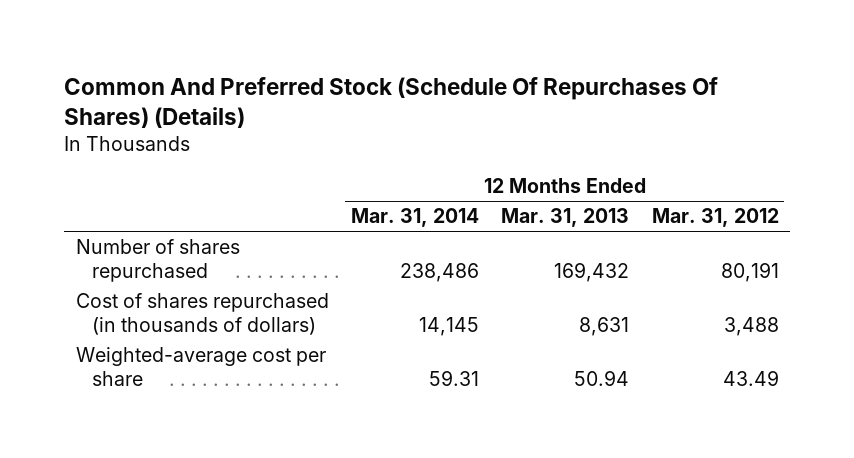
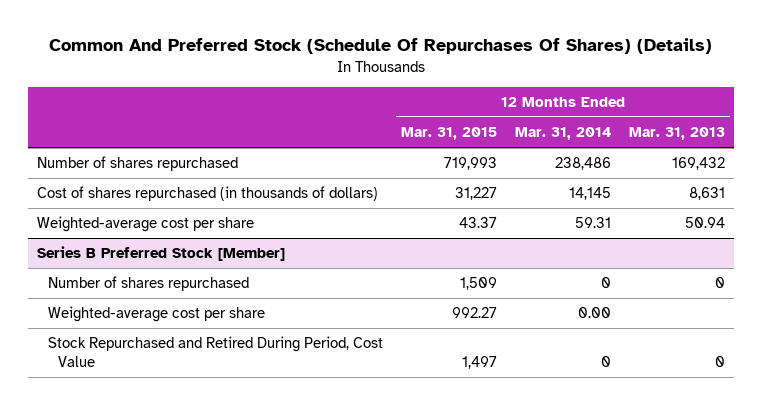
[651,208,779,228] Mar. 31, 2012 -> none
none -> [400,127,497,141] Mar. 31, 2015
none -> [36,246,285,262] Series B Preferred Stock [Member]
none -> [47,276,249,292] Number of shares repurchased
none -> [47,306,265,323] Weighted-average cost per share
none -> [47,336,383,368] Stock Repurchased and Retired During Period, Cost Value

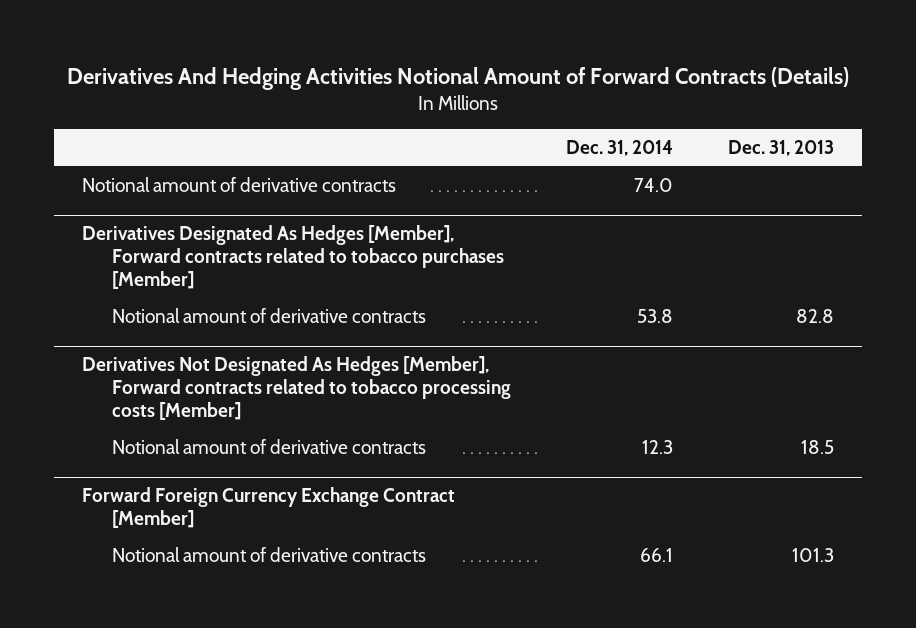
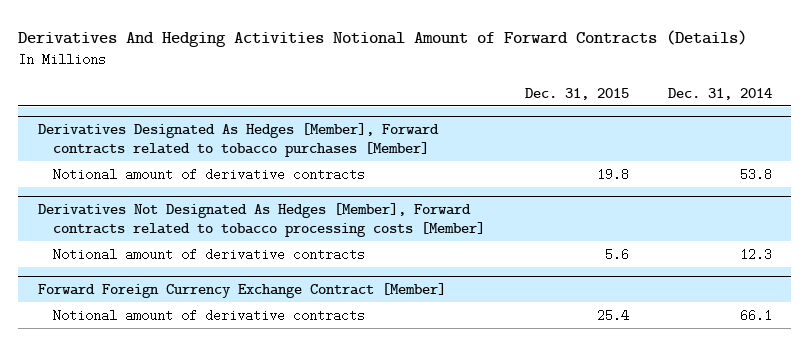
[727,139,834,156] Dec. 31, 2013 -> none
none -> [524,87,629,100] Dec. 31, 2015
[81,177,396,193] Notional amount of derivative contracts -> none

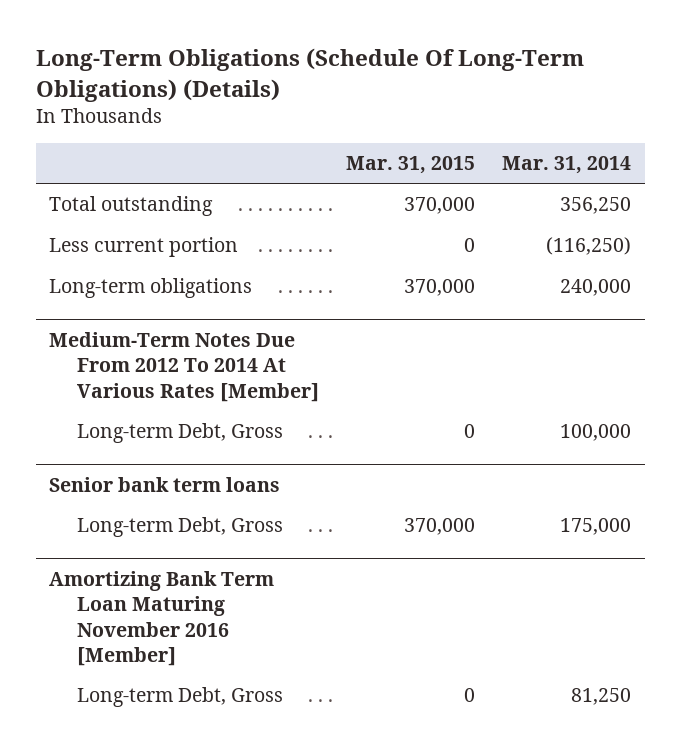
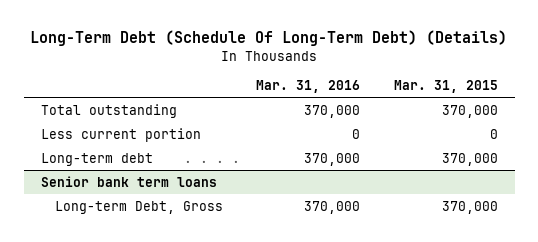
[35,48,584,102] Long-Term Obligations (Schedule Of Long-Term Obligations) (Details) -> [30,30,508,47] Long-Term Debt (Schedule Of Long-Term Debt) (Details)
[502,155,632,174] Mar. 31, 2014 -> none
none -> [256,79,361,93] Mar. 31, 2016
[49,331,320,402] Medium-Term Notes Due From 2012 To 2014 At Various Rates [Member] -> none
[77,423,284,444] Long-term Debt, Gross -> none
[49,278,253,299] Long-term obligations -> [40,152,153,166] Long-term debt
[49,570,275,666] Amortizing Bank Term Loan Maturing November 2016 [Member] -> none
[77,687,284,708] Long-term Debt, Gross -> none

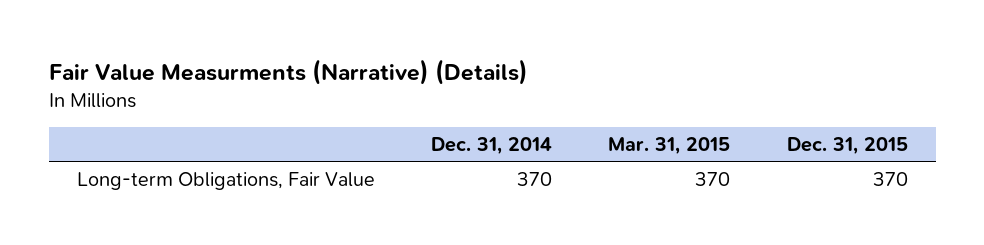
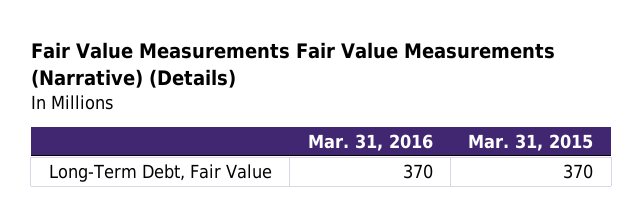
[48,58,528,85] Fair Value Measurments (Narrative) (Details) -> [30,42,555,89] Fair Value Measurements Fair Value Measurements (Narrative) (Details)
[431,137,553,156] Dec. 31, 2014 -> none
[786,137,908,156] Dec. 31, 2015 -> none
none -> [307,133,433,151] Mar. 31, 2016
[76,171,375,190] Long-term Obligations, Fair Value -> [48,164,272,183] Long-Term Debt, Fair Value

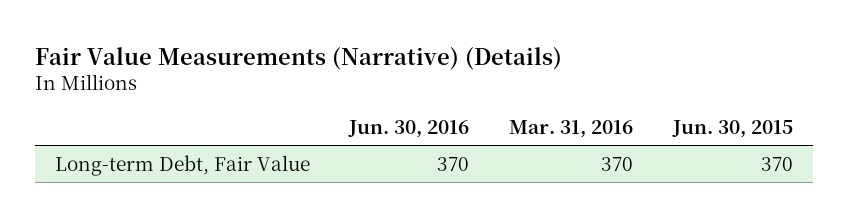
[30,42,555,89] Fair Value Measurements Fair Value Measurements (Narrative) (Details) -> [34,46,562,70] Fair Value Measurements (Narrative) (Details)
[468,133,594,151] Mar. 31, 2015 -> none
none -> [348,120,470,139] Jun. 30, 2016
none -> [671,120,793,139] Jun. 30, 2015
[48,164,272,183] Long-Term Debt, Fair Value -> [54,154,310,176] Long-term Debt, Fair Value

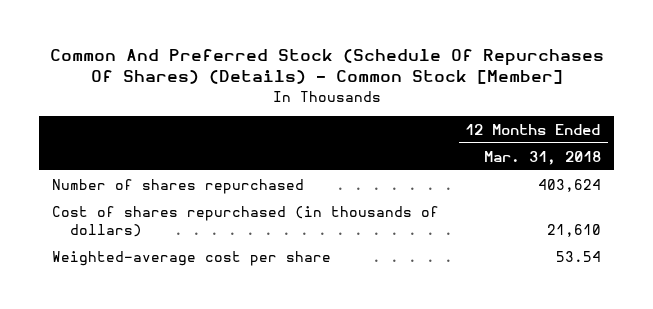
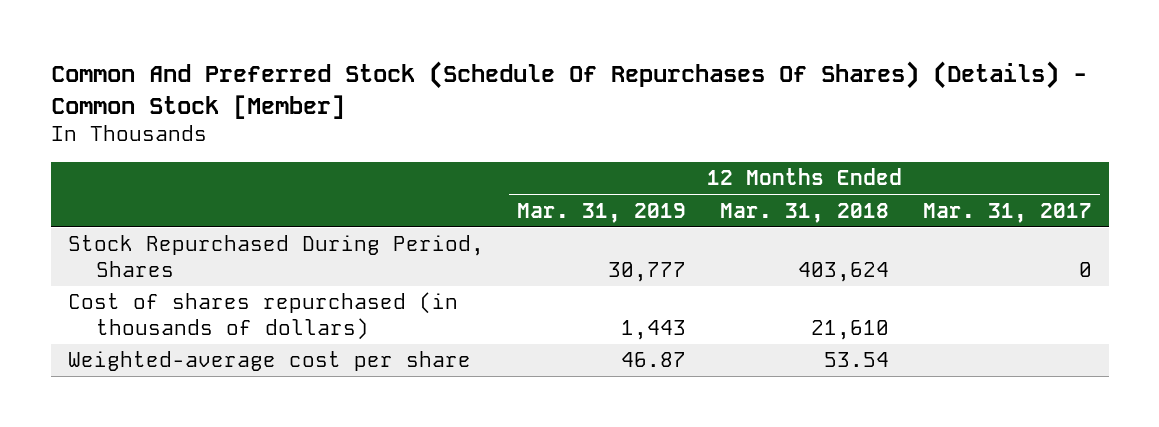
none -> [517,202,687,223] Mar. 31, 2019
none -> [922,202,1092,223] Mar. 31, 2017
[52,178,305,194] Number of shares repurchased -> [67,235,484,277] Stock Repurchased During Period, Shares

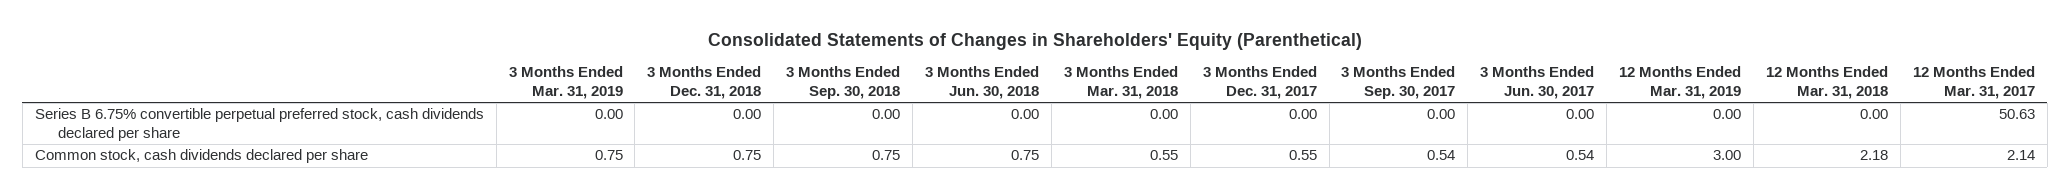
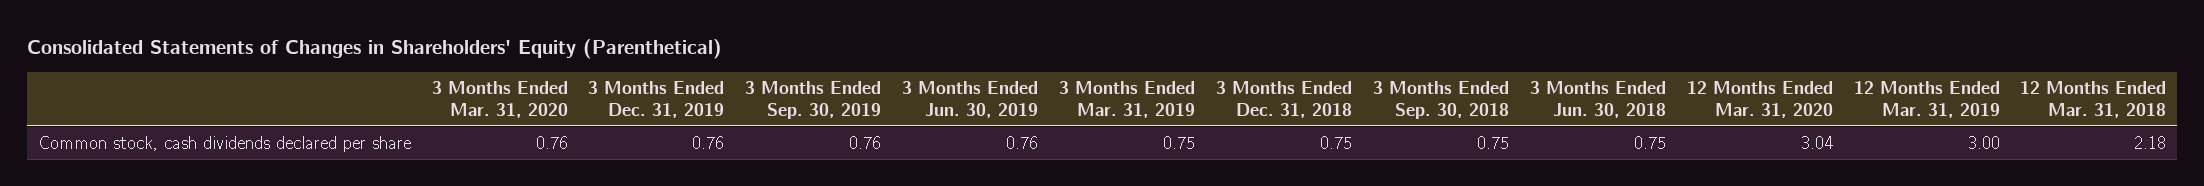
[1063,66,1178,99] 3 Months Ended Mar. 31, 2018 -> none
[1202,66,1317,99] 3 Months Ended Dec. 31, 2017 -> none
[1341,66,1456,99] 3 Months Ended Sep. 30, 2017 -> none
[1480,66,1595,99] 3 Months Ended Jun. 30, 2017 -> none
[1912,66,2035,99] 12 Months Ended Mar. 31, 2017 -> none
none -> [431,81,568,118] 3 Months Ended Mar. 31, 2020
none -> [588,81,725,118] 3 Months Ended Dec. 31, 2019
none -> [745,81,882,119] 3 Months Ended Sep. 30, 2019
none -> [902,81,1039,118] 3 Months Ended Jun. 30, 2019
none -> [1686,81,1833,118] 12 Months Ended Mar. 31, 2020
[34,108,484,142] Series B 6.75% convertible perpetual preferred stock, cash dividends declared per share -> none

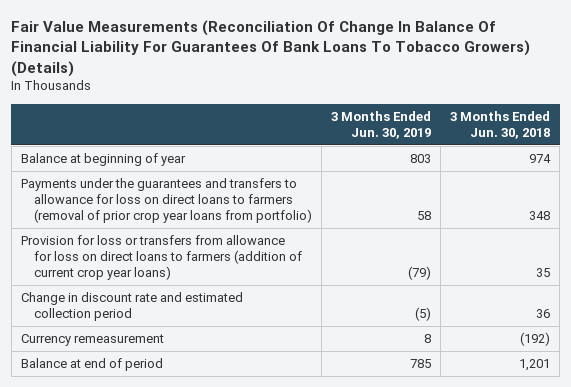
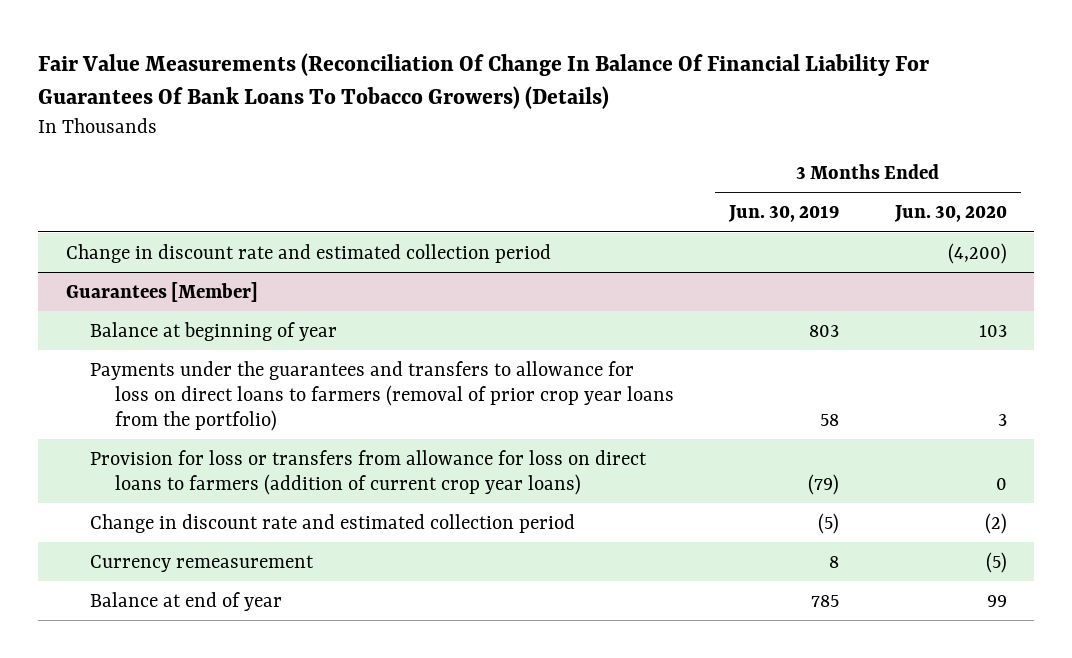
[450,110,551,139] 3 Months Ended Jun. 30, 2018 -> none
none -> [893,205,1007,223] Jun. 30, 2020
none -> [65,243,551,263] Change in discount rate and estimated collection period
none -> [65,281,258,302] Guarantees [Member]
[20,178,313,224] Payments under the guarantees and transfers to allowance for loss on direct loans to farmers (removal of prior crop year loans from portfolio) -> [90,360,674,431] Payments under the guarantees and transfers to allowance for loss on direct loans to farmers (removal of prior crop year loans from the portfolio)
[20,358,163,372] Balance at end of period -> [90,591,283,611] Balance at end of year

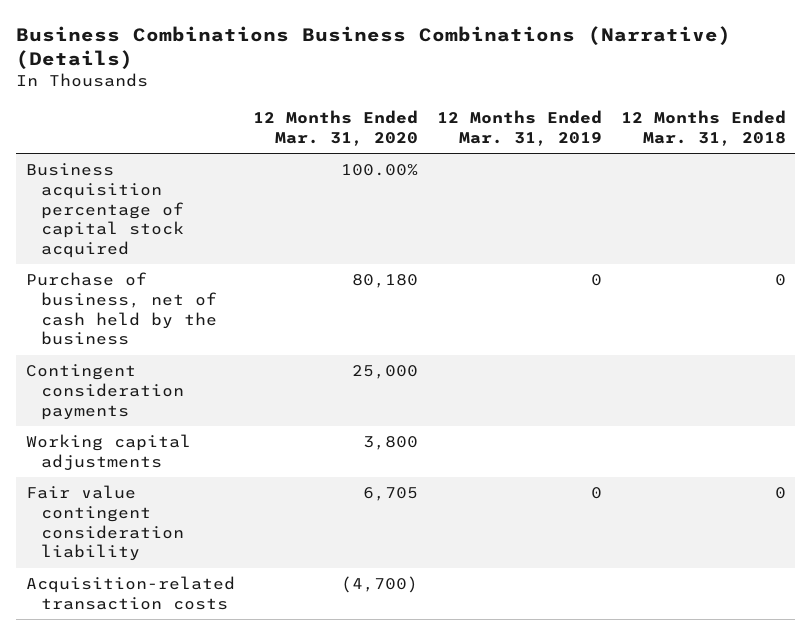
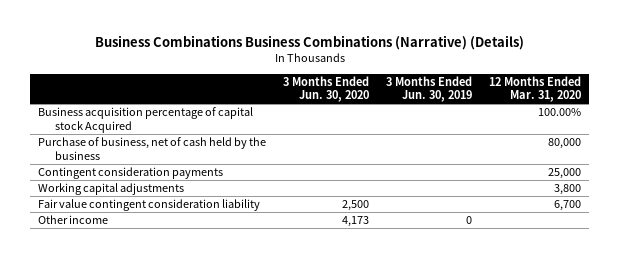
[437,110,603,146] 12 Months Ended Mar. 31, 2019 -> none
[620,110,786,146] 12 Months Ended Mar. 31, 2018 -> none
none -> [283,75,370,103] 3 Months Ended Jun. 30, 2020
none -> [386,75,473,103] 3 Months Ended Jun. 30, 2019
[25,163,184,258] Business acquisition percentage of capital stock acquired -> [38,107,254,133] Business acquisition percentage of capital stock Acquired
[352,274,419,289] 80,180 -> [547,138,581,150] 80,000
[25,576,235,610] Acquisition-related transaction costs -> none
[363,487,419,502] 6,705 -> [553,200,581,212] 6,700
none -> [38,215,109,225] Other income

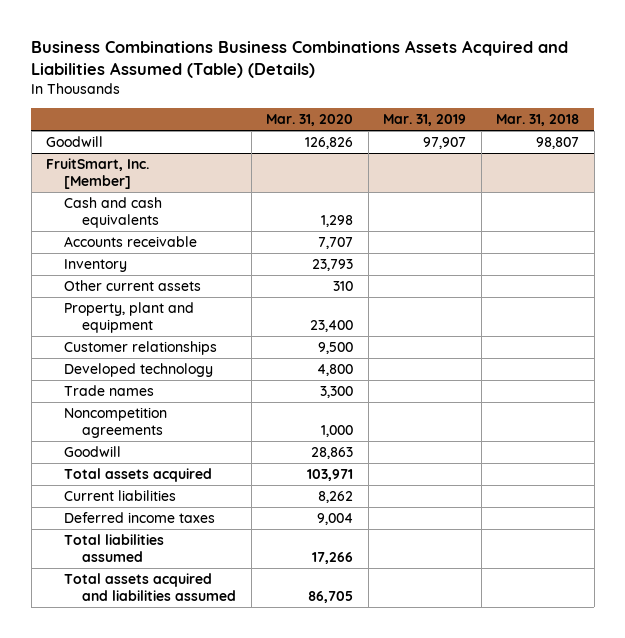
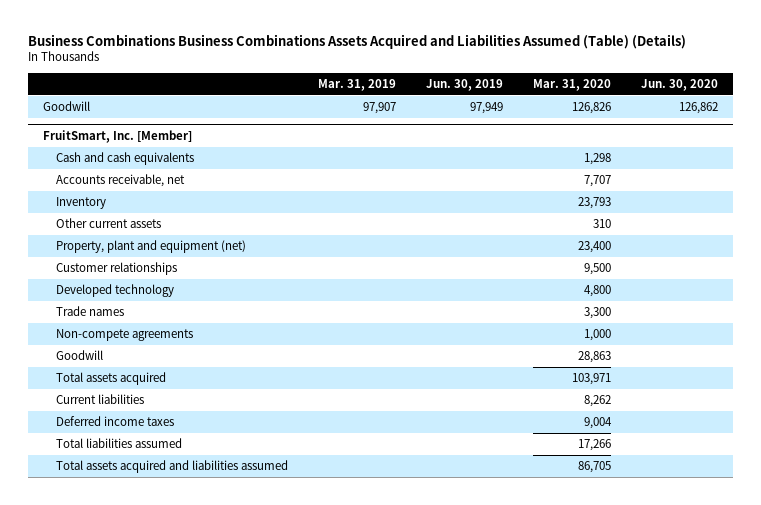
[496,114,580,127] Mar. 31, 2018 -> none
none -> [426,78,504,91] Jun. 30, 2019
none -> [641,78,719,91] Jun. 30, 2020
[64,235,198,247] Accounts receivable -> [55,174,185,188] Accounts receivable, net
[64,301,195,333] Property, plant and equipment -> [55,240,246,254] Property, plant and equipment (net)
[64,406,168,438] Noncompetition agreements -> none
none -> [55,329,193,342] Non-compete agreements

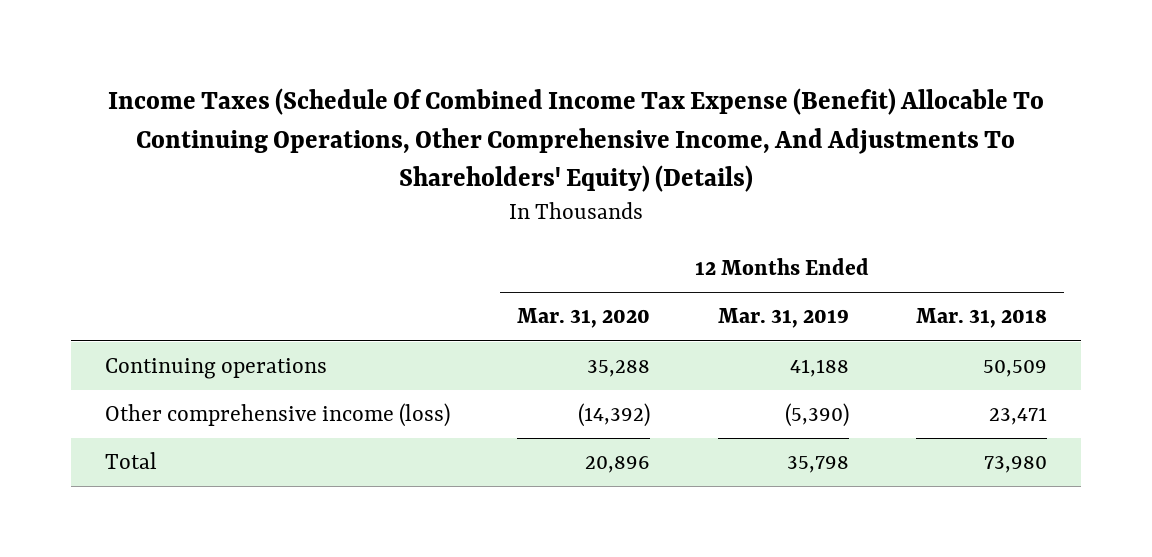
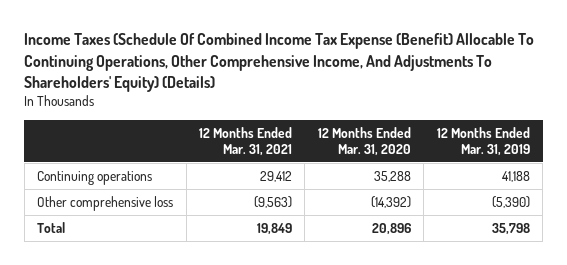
[916,308,1048,329] Mar. 31, 2018 -> none
none -> [199,126,293,156] 12 Months Ended Mar. 31, 2021
[104,403,450,428] Other comprehensive income (loss) -> [37,195,174,211] Other comprehensive loss

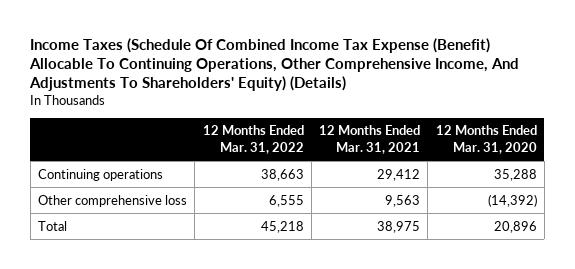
[436,126,530,156] 12 Months Ended Mar. 31, 2019 -> none
none -> [202,125,304,154] 12 Months Ended Mar. 31, 2022
[254,195,293,208] (9,563) -> [385,194,421,207] 9,563
[257,222,293,235] 19,849 -> [377,220,421,233] 38,975

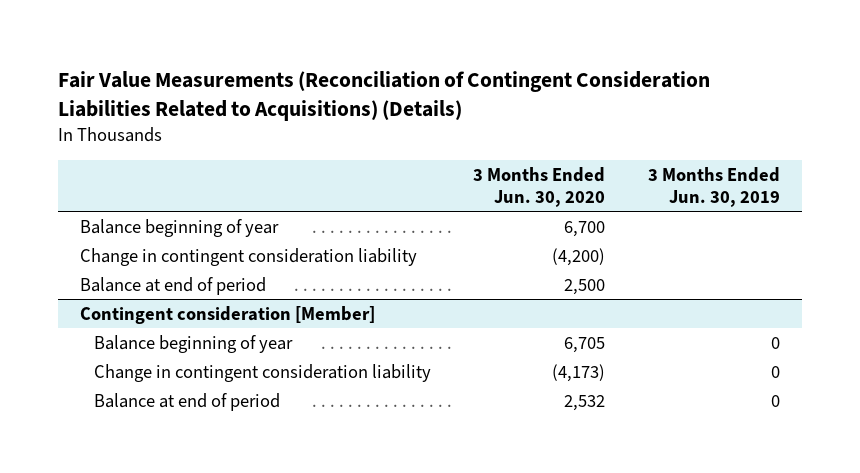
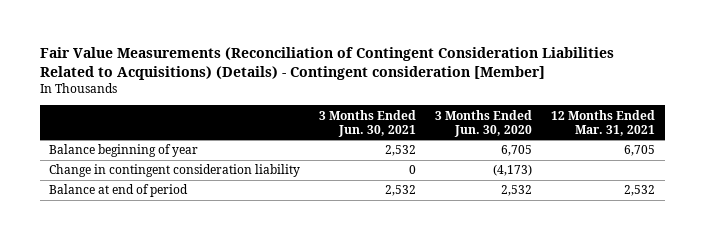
[58,71,711,122] Fair Value Measurements (Reconciliation of Contingent Consideration Liabilities Related to Acquisitions) (Details) -> [39,47,614,80] Fair Value Measurements (Reconciliation of Contingent Consideration Liabilities Related to Acquisitions) (Details) - Contingent consideration [Member]
[648,166,781,207] 3 Months Ended Jun. 30, 2019 -> none
none -> [319,109,417,137] 3 Months Ended Jun. 30, 2021
none -> [551,109,656,136] 12 Months Ended Mar. 31, 2021
[79,218,279,237] Balance beginning of year -> none
[79,247,417,266] Change in contingent consideration liability -> none
[79,276,266,295] Balance at end of period -> none
[79,305,375,324] Contingent consideration [Member] -> none

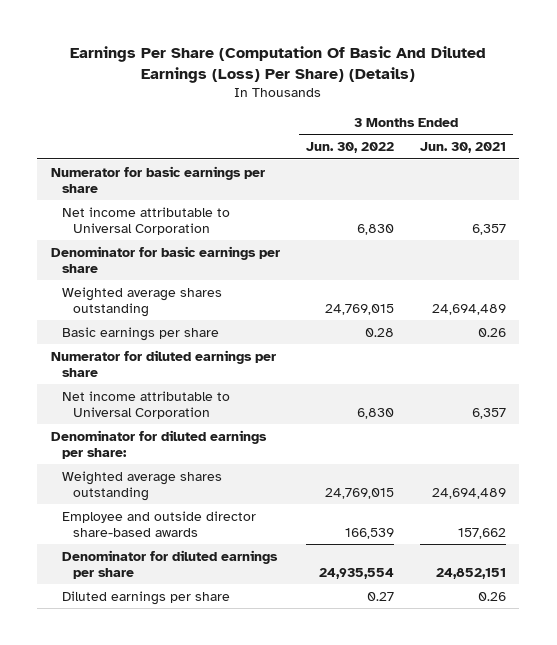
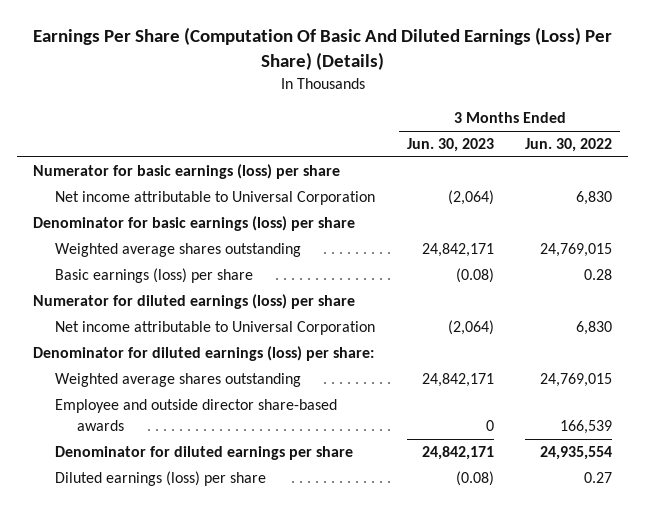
[420,142,507,154] Jun. 30, 2021 -> none
none -> [406,138,494,153] Jun. 30, 2023
[50,165,265,193] Numerator for basic earnings per share -> [32,164,340,180] Numerator for basic earnings (loss) per share
[50,245,280,273] Denominator for basic earnings per share -> [32,216,355,232] Denominator for basic earnings (loss) per share
[61,326,219,341] Basic earnings per share -> [55,268,254,284] Basic earnings (loss) per share
[50,349,276,377] Numerator for diluted earnings per share -> [32,294,355,310] Numerator for diluted earnings (loss) per share
[50,429,267,459] Denominator for diluted earnings per share: -> [32,346,374,362] Denominator for diluted earnings (loss) per share:
[61,590,230,605] Diluted earnings per share -> [55,471,267,487] Diluted earnings (loss) per share

